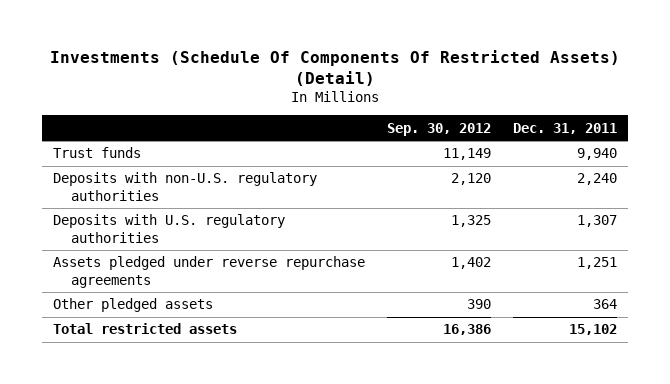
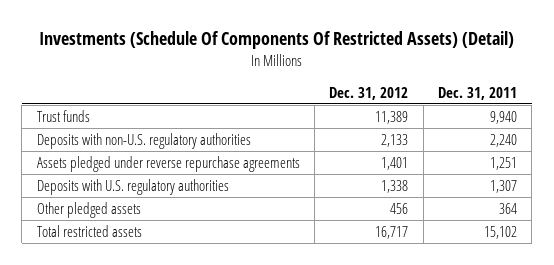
[387,122,492,136] Sep. 30, 2012 -> none
none -> [329,86,409,100] Dec. 31, 2012
[52,214,285,243] Deposits with U.S. regulatory authorities -> [36,178,229,195] Deposits with U.S. regulatory authorities

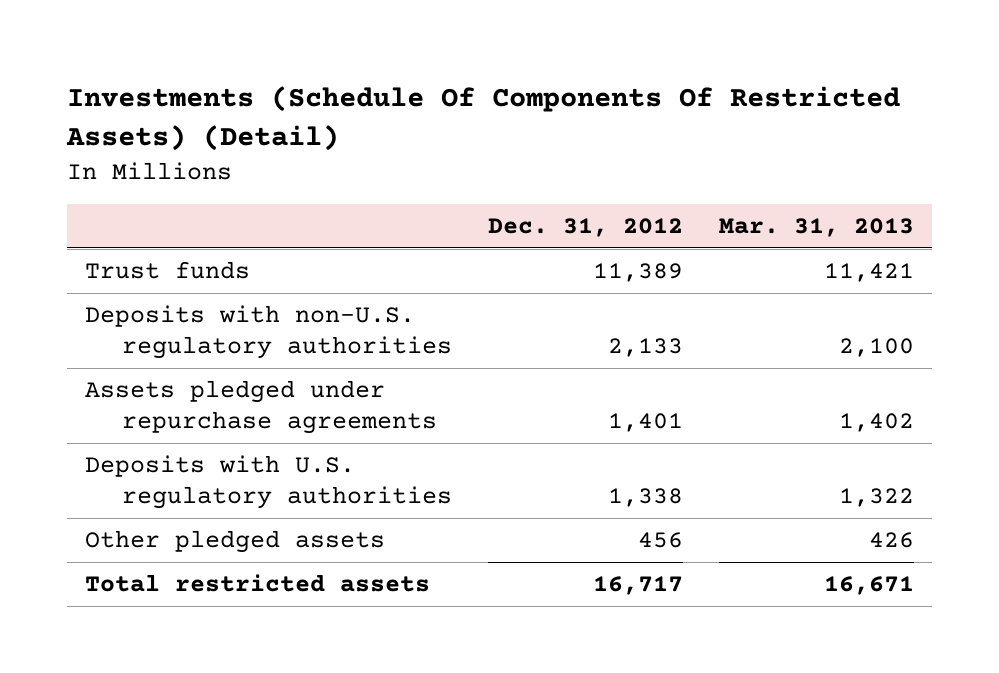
[438,86,518,100] Dec. 31, 2011 -> none
none -> [719,218,915,238] Mar. 31, 2013
[36,155,300,172] Assets pledged under reverse repurchase agreements -> [84,380,437,435] Assets pledged under repurchase agreements

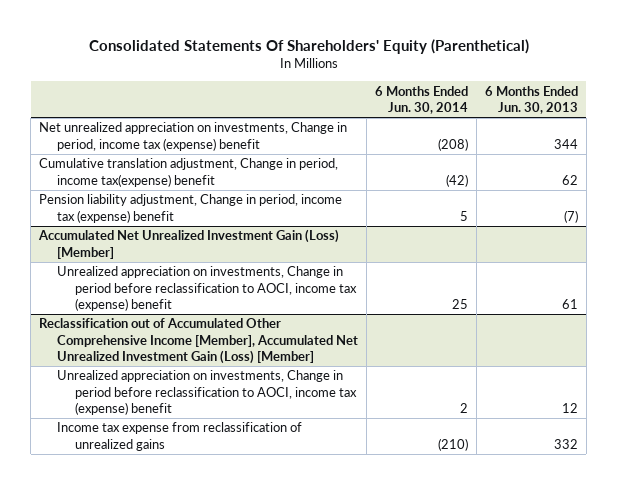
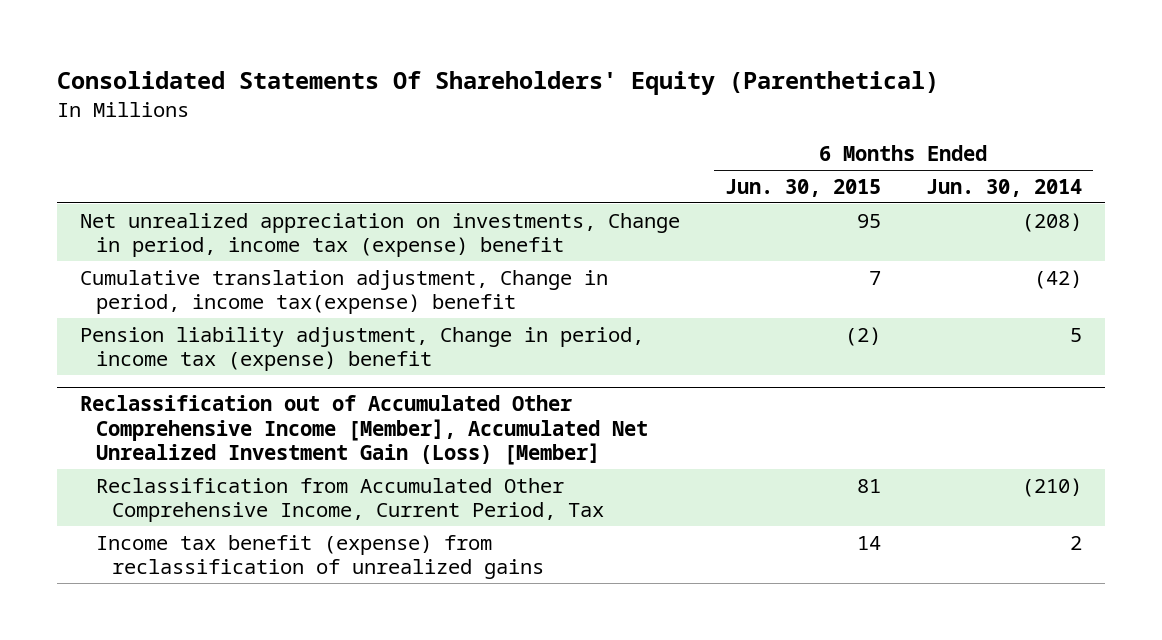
[484,85,578,115] 6 Months Ended Jun. 30, 2013 -> none
none -> [724,178,881,197] Jun. 30, 2015
[38,229,340,259] Accumulated Net Unrealized Investment Gain (Loss) [Member] -> none
[57,266,358,311] Unrealized appreciation on investments, Change in period before reclassification to AOCI, income tax (expense) benefit -> none
[57,370,358,415] Unrealized appreciation on investments, Change in period before reclassification to AOCI, income tax (expense) benefit -> none
none -> [95,477,604,523] Reclassification from Accumulated Other Comprehensive Income, Current Period, Tax
[57,422,303,451] Income tax expense from reclassification of unrealized gains -> [95,534,544,580] Income tax benefit (expense) from reclassification of unrealized gains
[438,437,469,451] (210) -> [1070,535,1083,550] 2

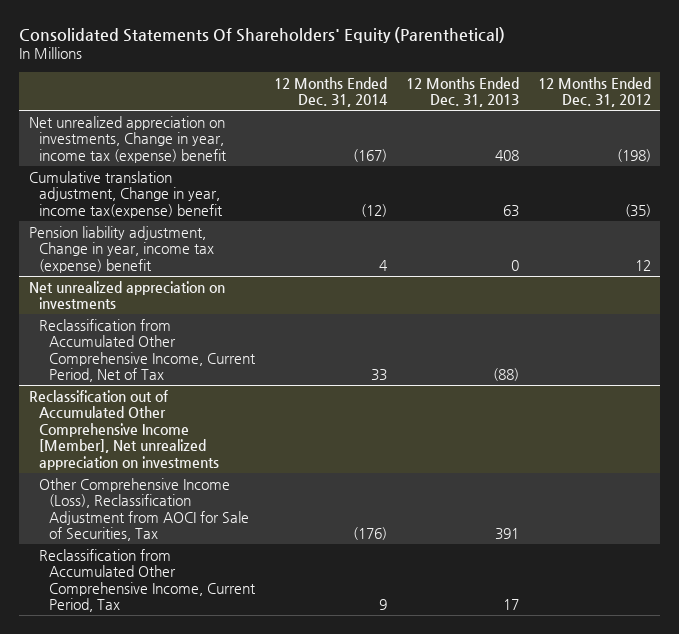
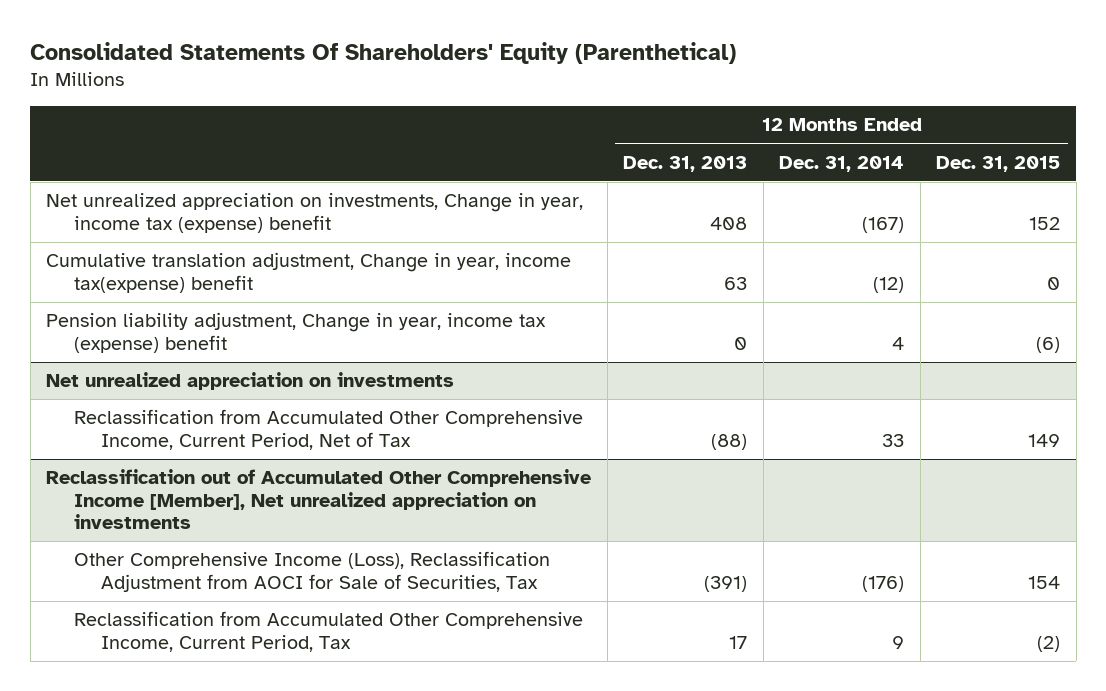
[537,76,651,108] 12 Months Ended Dec. 31, 2012 -> none
none -> [936,155,1061,172] Dec. 31, 2015
[494,528,519,541] 391 -> [704,575,748,592] (391)

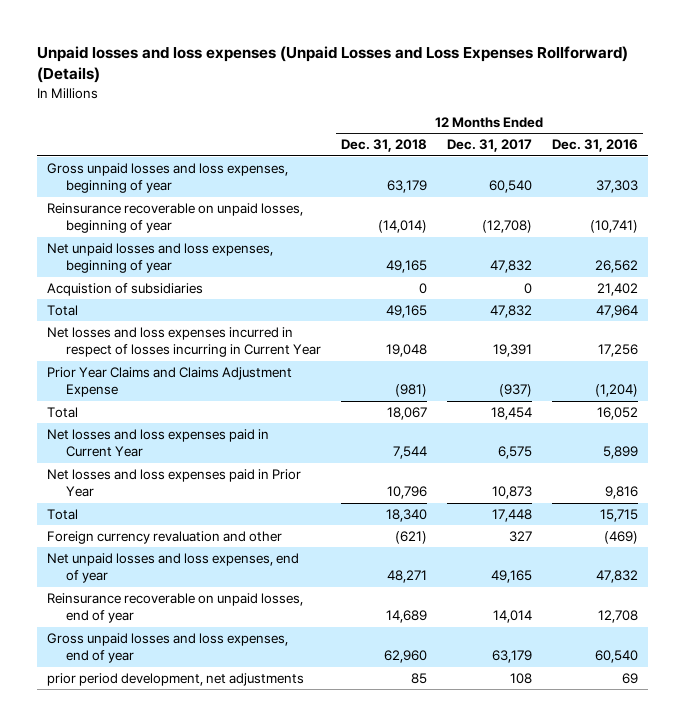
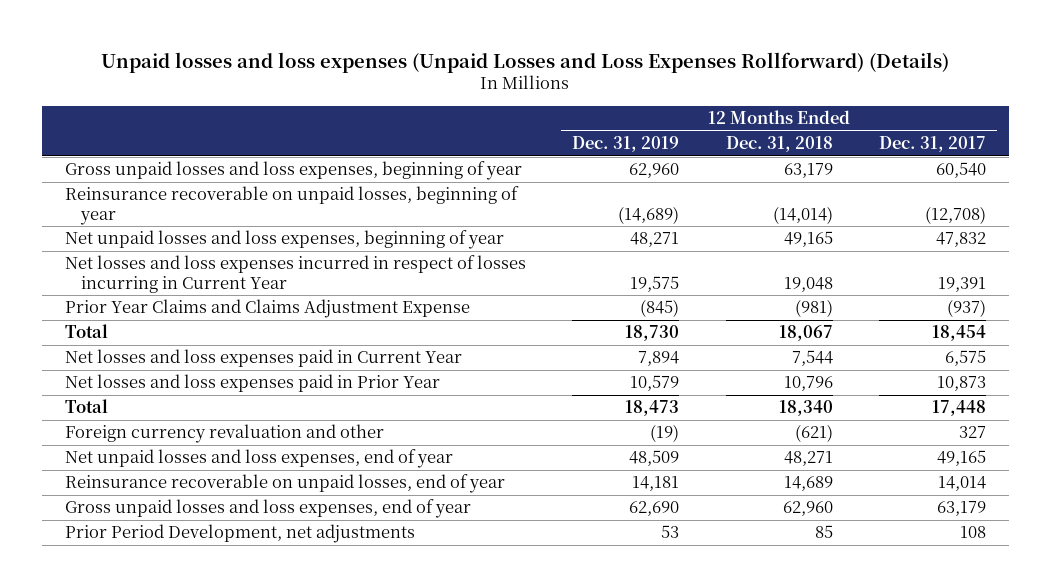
[551,139,638,153] Dec. 31, 2016 -> none
none -> [572,136,680,153] Dec. 31, 2019
[46,282,203,296] Acquistion of subsidiaries -> none
[46,304,78,316] Total -> none
[46,672,304,686] prior period development, net adjustments -> [65,524,416,544] Prior Period Development, net adjustments

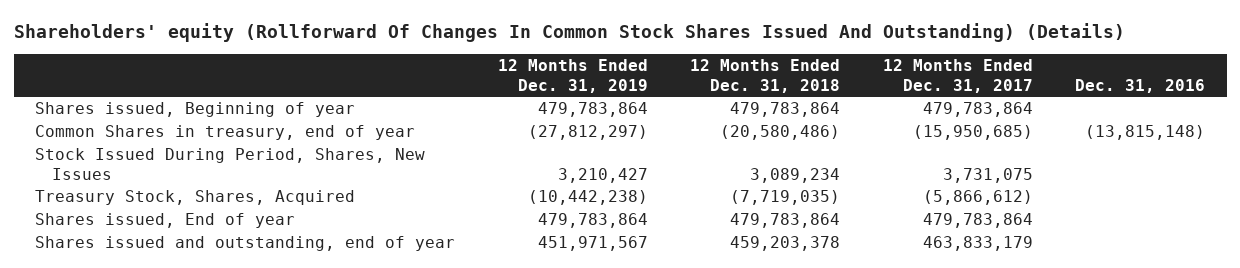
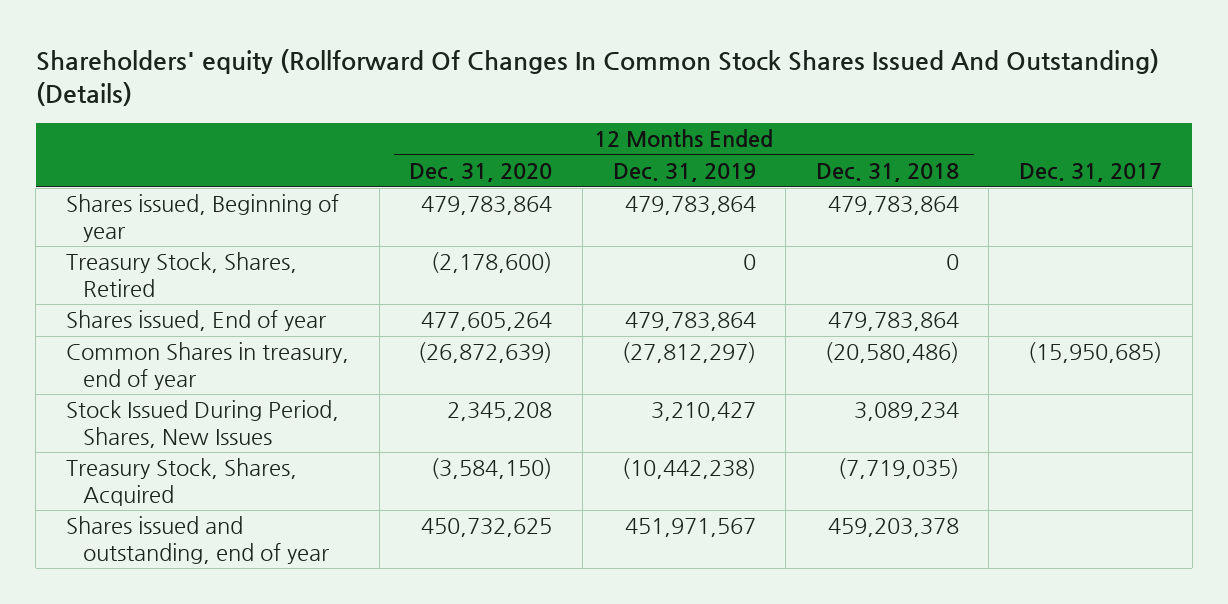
[882,59,1033,93] 12 Months Ended Dec. 31, 2017 -> none
[1075,78,1206,93] Dec. 31, 2016 -> none
none -> [409,163,553,183] Dec. 31, 2020
none -> [1019,163,1163,183] Dec. 31, 2017
none -> [65,252,297,297] Treasury Stock, Shares, Retired
[34,213,295,229] Shares issued, End of year -> [65,310,326,332] Shares issued, End of year

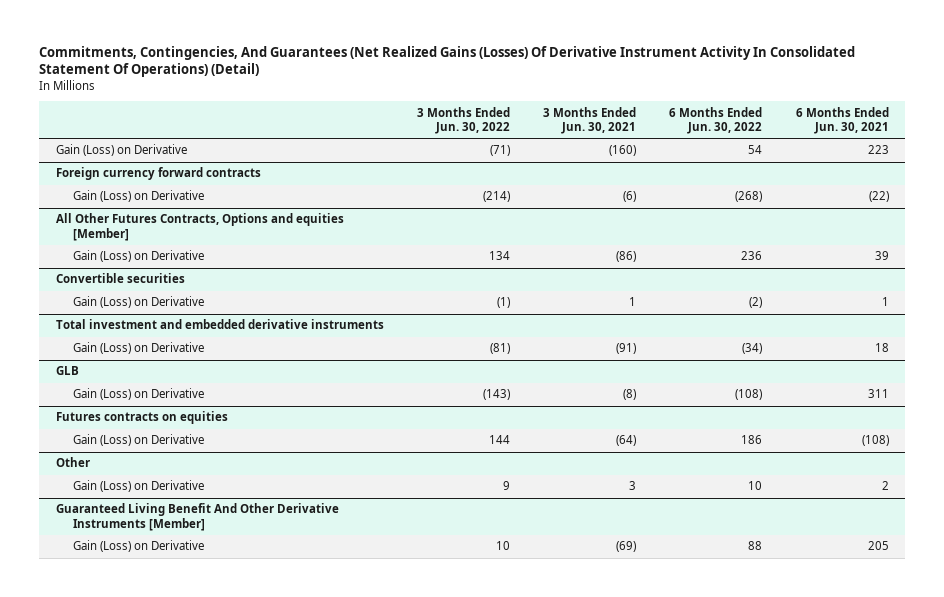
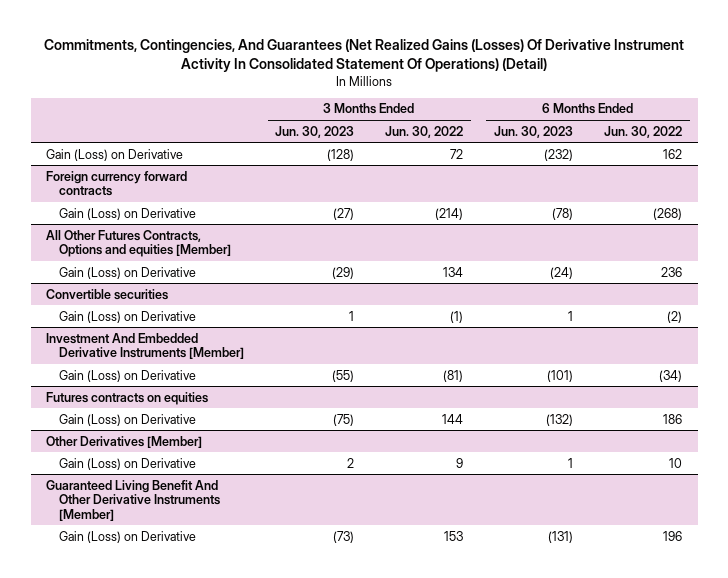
[543,106,637,134] 3 Months Ended Jun. 30, 2021 -> none
[795,106,889,134] 6 Months Ended Jun. 30, 2021 -> none
none -> [275,125,355,138] Jun. 30, 2023
none -> [494,125,574,138] Jun. 30, 2023
[489,145,510,157] (71) -> [450,148,464,159] 72
[748,145,763,155] 54 -> [663,148,683,159] 162
[55,319,384,330] Total investment and embedded derivative instruments -> [46,332,245,360] Investment And Embedded Derivative Instruments [Member]
[55,366,79,376] GLB -> none
[73,388,205,401] Gain (Loss) on Derivative -> none
[55,457,90,468] Other -> [46,435,203,448] Other Derivatives [Member]
[495,541,510,551] 10 -> [444,530,464,541] 153
[748,541,763,551] 88 -> [663,530,683,541] 196

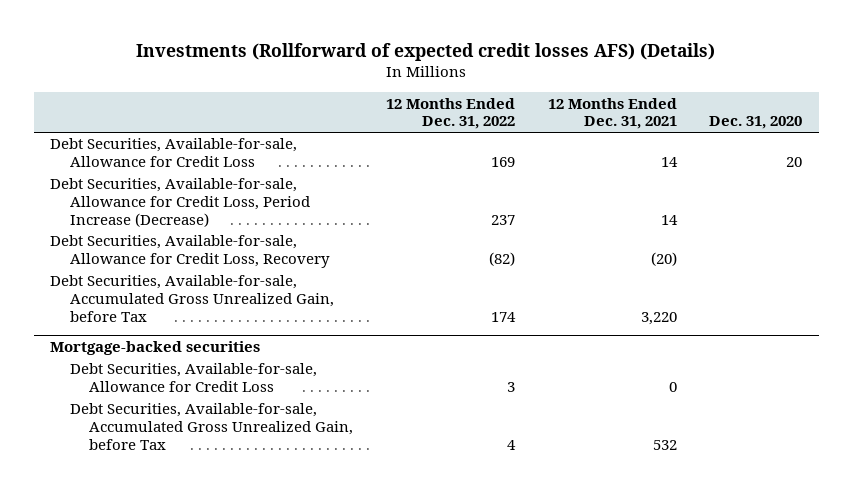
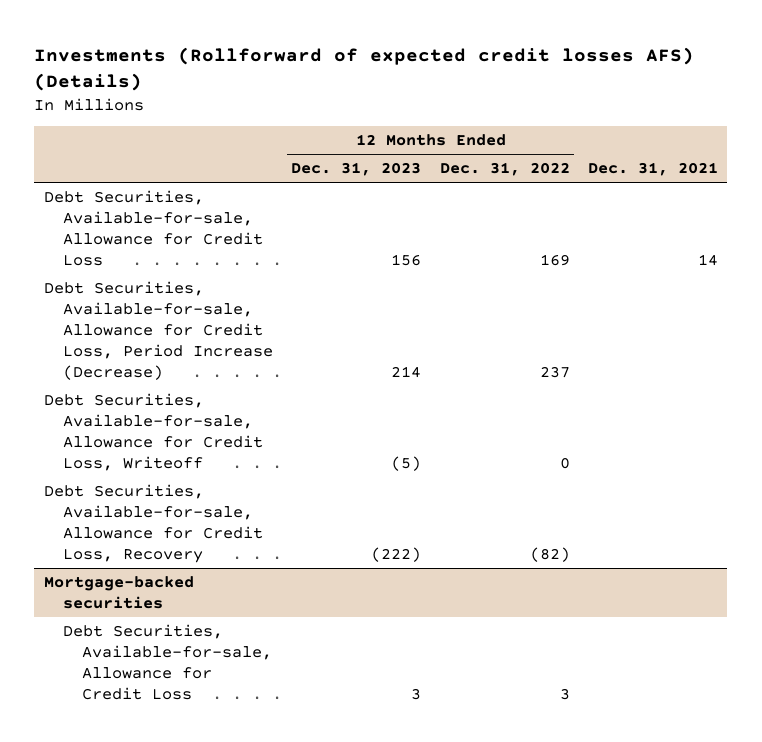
[547,97,677,130] 12 Months Ended Dec. 31, 2021 -> none
[709,116,803,130] Dec. 31, 2020 -> none
none -> [291,162,422,177] Dec. 31, 2023
none -> [588,162,719,177] Dec. 31, 2021
none -> [43,392,264,472] Debt Securities, Available-for-sale, Allowance for Credit Loss, Writeoff
[49,275,334,322] Debt Securities, Available-for-sale, Accumulated Gross Unrealized Gain, before Tax -> none
[69,403,354,450] Debt Securities, Available-for-sale, Accumulated Gross Unrealized Gain, before Tax -> none

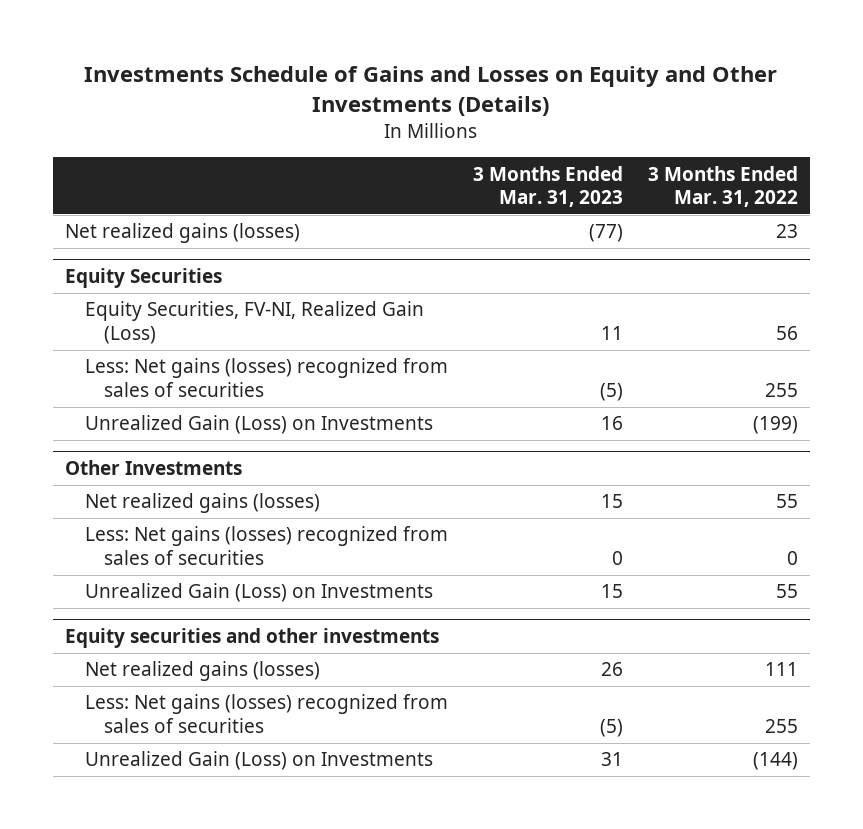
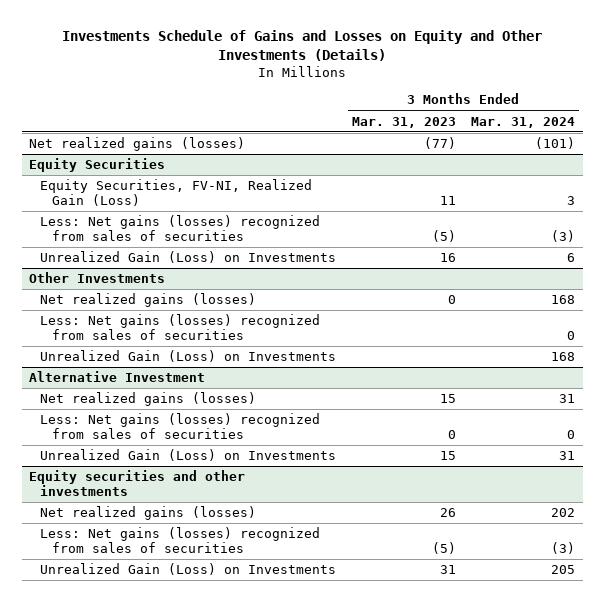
[647,165,798,208] 3 Months Ended Mar. 31, 2022 -> none
none -> [471,116,576,128] Mar. 31, 2024
none -> [40,293,257,308] Net realized gains (losses)
none -> [40,314,321,340] Less: Net gains (losses) recognized from sales of securities
none -> [40,350,337,363] Unrealized Gain (Loss) on Investments
none -> [29,371,206,383] Alternative Investment

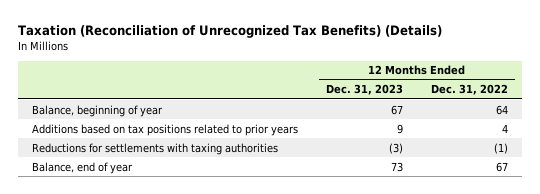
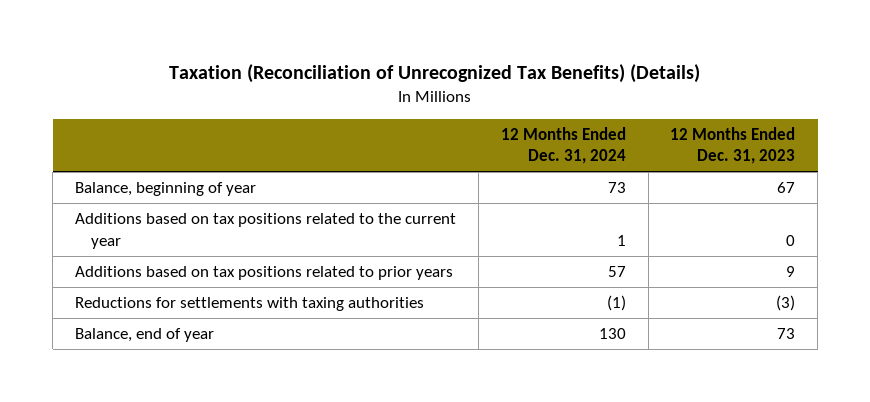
[431,84,509,96] Dec. 31, 2022 -> none
none -> [500,126,626,165] 12 Months Ended Dec. 31, 2024
none -> [75,212,457,249] Additions based on tax positions related to the current year

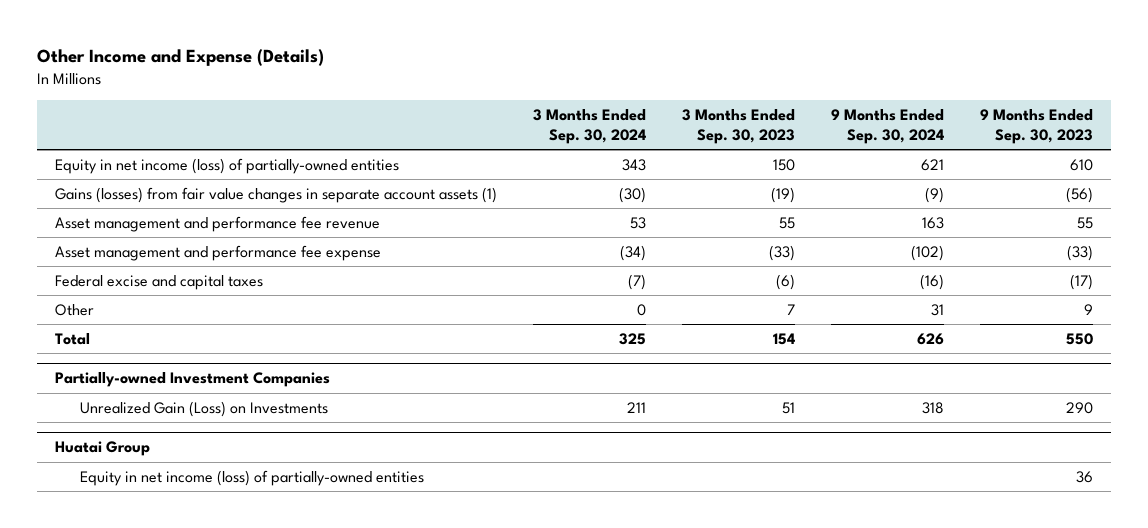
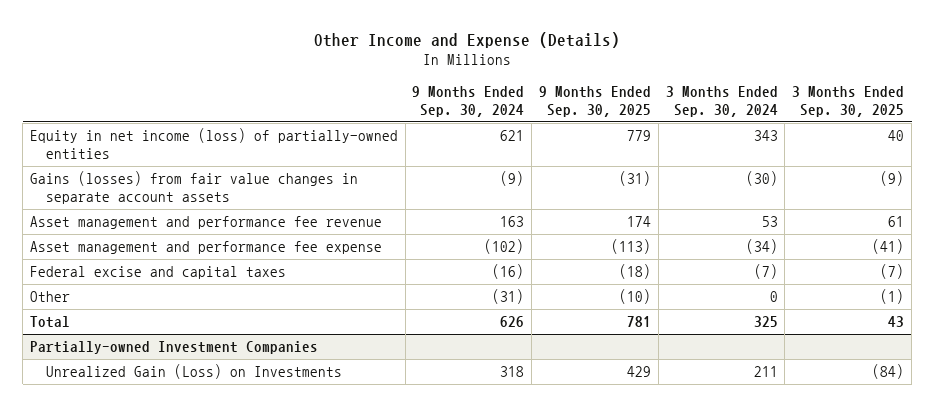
[681,108,795,145] 3 Months Ended Sep. 30, 2023 -> none
[979,108,1093,145] 9 Months Ended Sep. 30, 2023 -> none
none -> [539,86,652,117] 9 Months Ended Sep. 30, 2025
none -> [792,86,905,117] 3 Months Ended Sep. 30, 2025
[55,186,498,203] Gains (losses) from fair value changes in separate account assets (1) -> [29,171,358,204] Gains (losses) from fair value changes in separate account assets
[930,303,944,316] 31 -> [492,289,525,305] (31)
[55,441,151,457] Huatai Group -> none
[80,469,425,486] Equity in net income (loss) of partially-owned entities -> none

